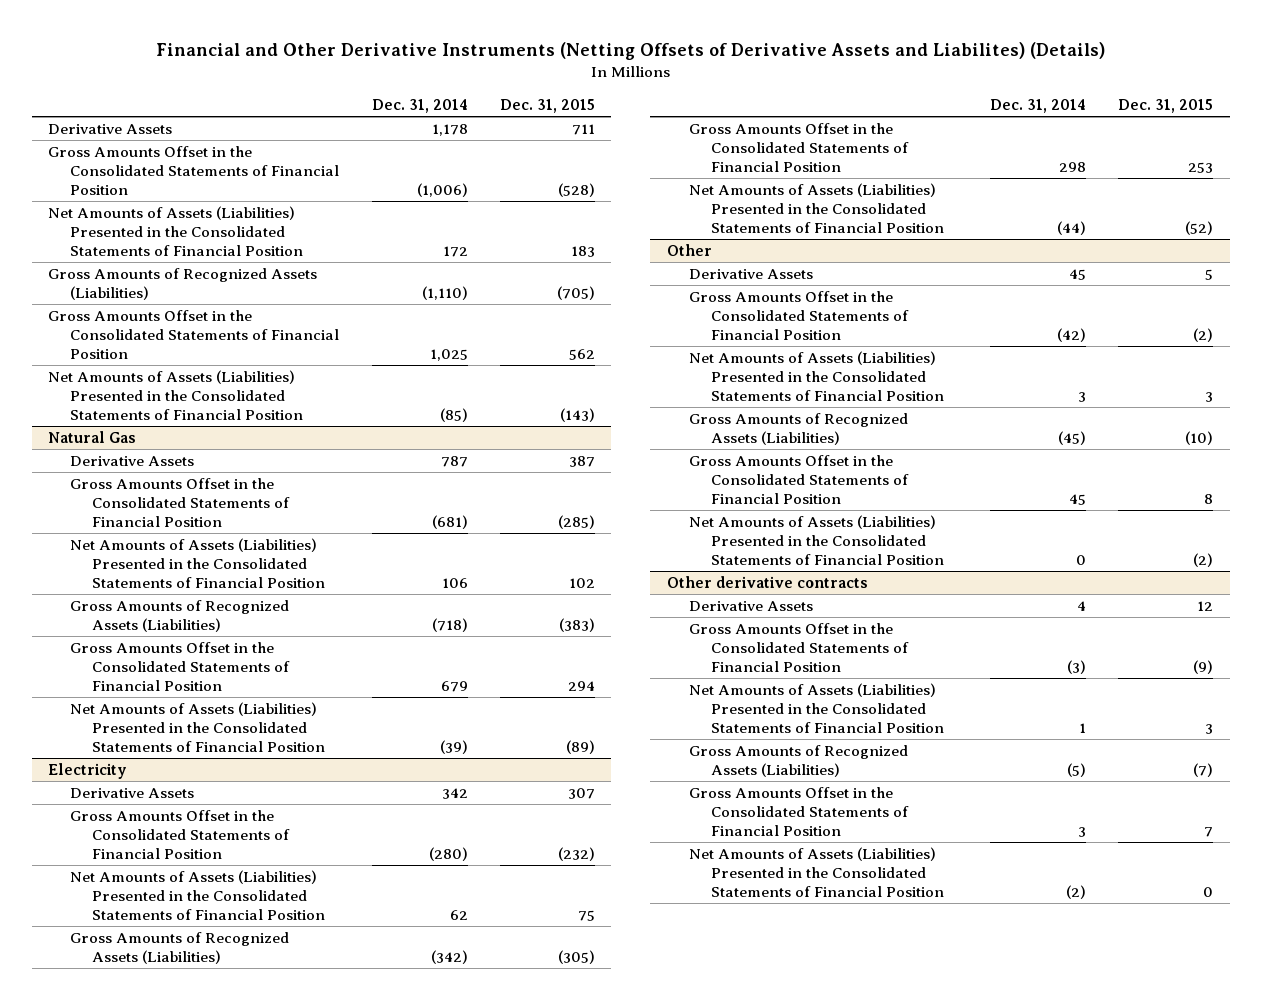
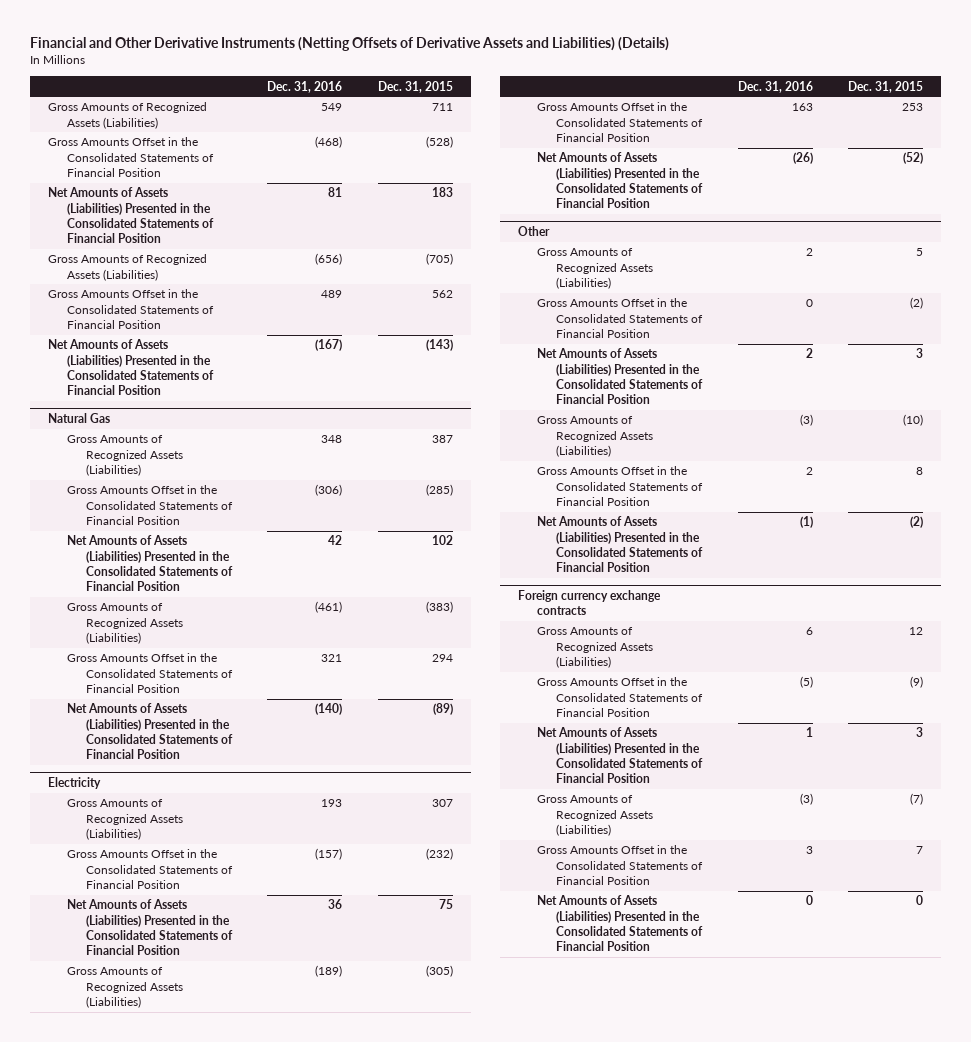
[155,42,1105,61] Financial and Other Derivative Instruments (Netting Offsets of Derivative Assets and Liabilites) (Details) -> [29,37,669,52] Financial and Other Derivative Instruments (Netting Offsets of Derivative Assets and Liabilities) (Details)
[371,99,468,114] Dec. 31, 2014 -> none
none -> [267,80,343,93] Dec. 31, 2016
[48,124,173,135] Derivative Assets -> [47,102,207,129] Gross Amounts of Recognized Assets (Liabilities)
[70,456,195,467] Derivative Assets -> [66,435,183,477] Gross Amounts of Recognized Assets (Liabilities)
[70,788,195,799] Derivative Assets -> [66,799,183,841] Gross Amounts of Recognized Assets (Liabilities)
[688,269,813,280] Derivative Assets -> [537,248,654,290] Gross Amounts of Recognized Assets (Liabilities)
[666,576,868,589] Other derivative contracts -> [518,589,662,616] Foreign currency exchange contracts
[688,601,813,612] Derivative Assets -> [537,627,654,669] Gross Amounts of Recognized Assets (Liabilities)

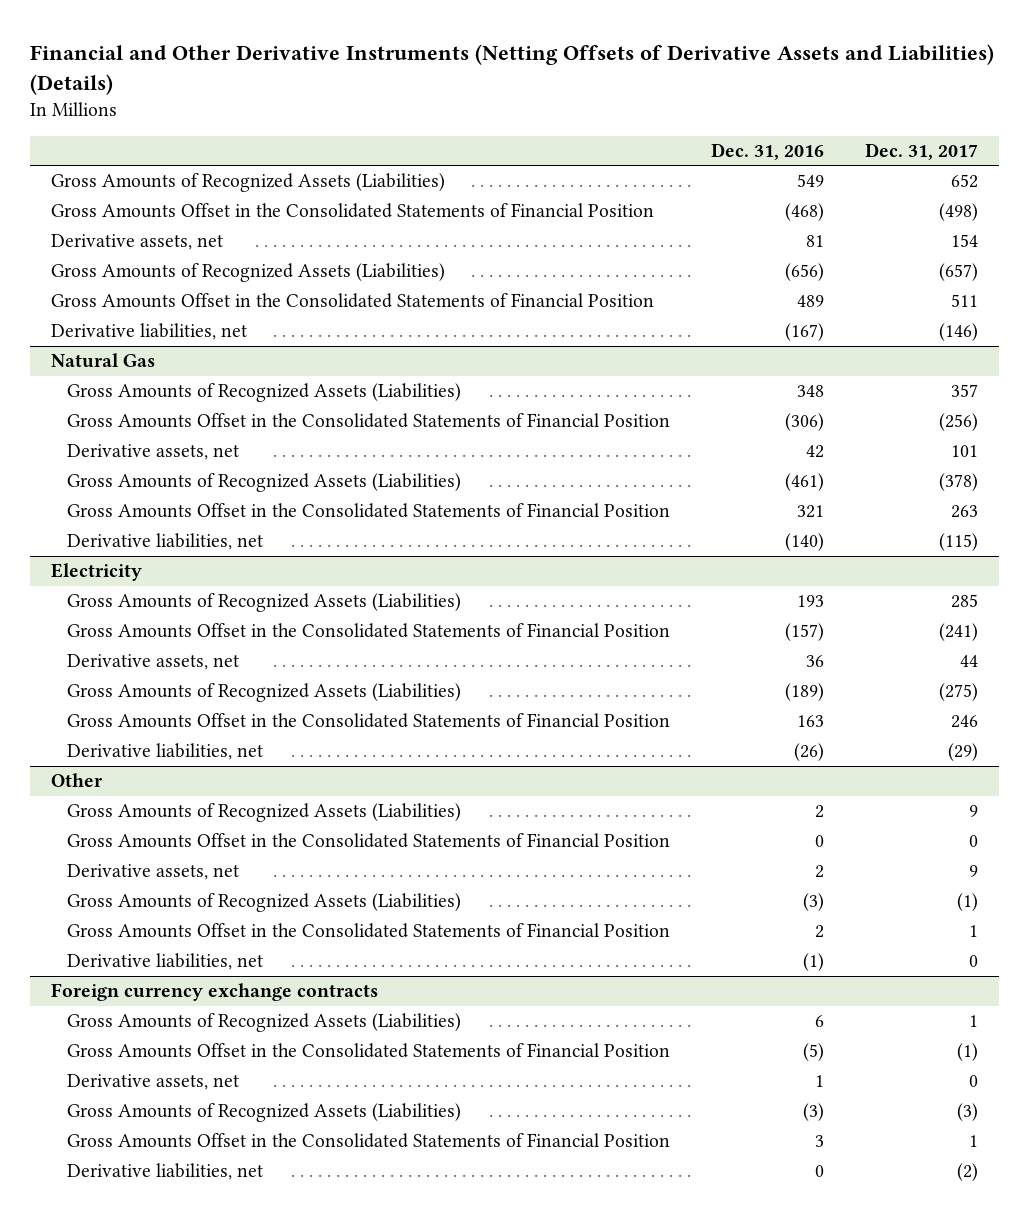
[377,80,453,93] Dec. 31, 2015 -> none
none -> [865,142,979,160] Dec. 31, 2017
[47,187,214,244] Net Amounts of Assets (Liabilities) Presented in the Consolidated Statements of Financial Position -> [50,234,223,251] Derivative assets, net
[47,339,214,396] Net Amounts of Assets (Liabilities) Presented in the Consolidated Statements of Financial Position -> [50,323,247,341] Derivative liabilities, net
[66,535,233,592] Net Amounts of Assets (Liabilities) Presented in the Consolidated Statements of Financial Position -> [67,444,240,461] Derivative assets, net
[66,703,233,760] Net Amounts of Assets (Liabilities) Presented in the Consolidated Statements of Financial Position -> [67,533,264,551] Derivative liabilities, net
[66,899,233,956] Net Amounts of Assets (Liabilities) Presented in the Consolidated Statements of Financial Position -> [67,654,240,671] Derivative assets, net
[537,152,704,209] Net Amounts of Assets (Liabilities) Presented in the Consolidated Statements of Financial Position -> [67,743,264,761] Derivative liabilities, net
[537,348,704,405] Net Amounts of Assets (Liabilities) Presented in the Consolidated Statements of Financial Position -> [67,864,240,881] Derivative assets, net
[537,516,704,573] Net Amounts of Assets (Liabilities) Presented in the Consolidated Statements of Financial Position -> [67,953,264,971] Derivative liabilities, net
[537,727,704,784] Net Amounts of Assets (Liabilities) Presented in the Consolidated Statements of Financial Position -> [67,1074,240,1091] Derivative assets, net
[537,895,704,952] Net Amounts of Assets (Liabilities) Presented in the Consolidated Statements of Financial Position -> [67,1163,264,1181] Derivative liabilities, net

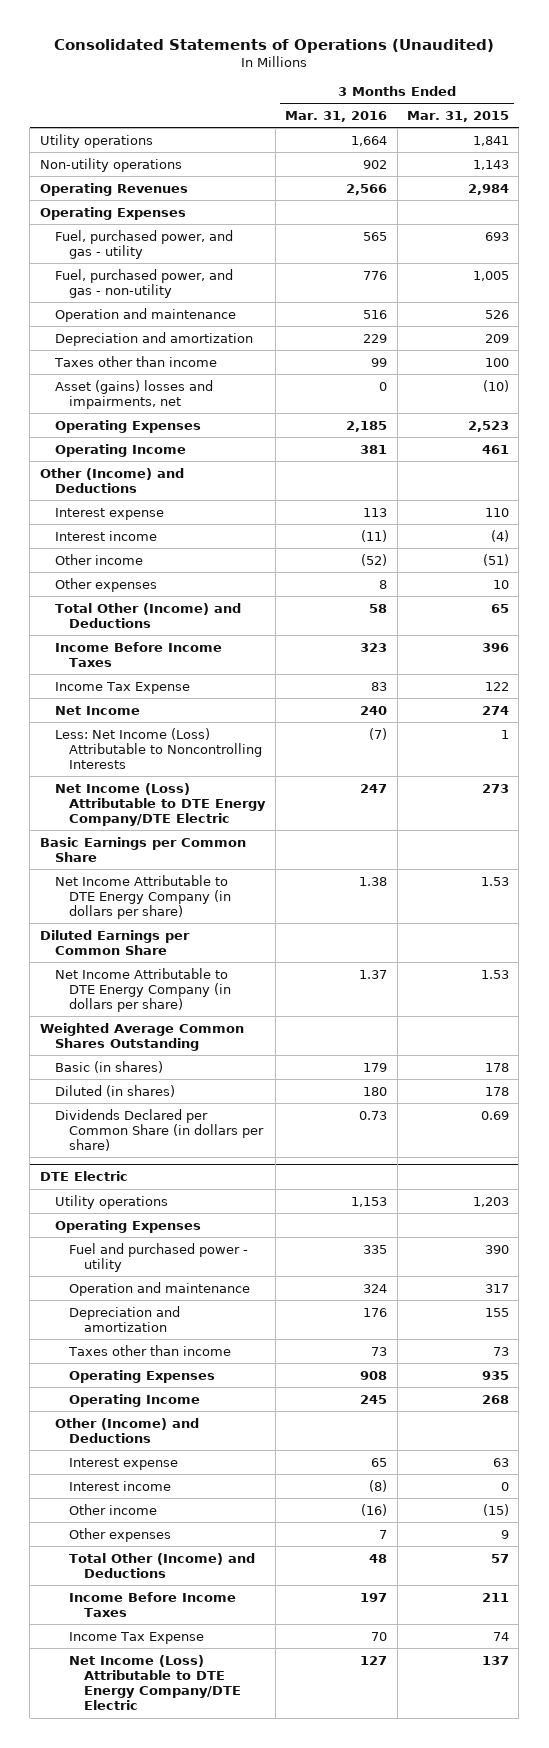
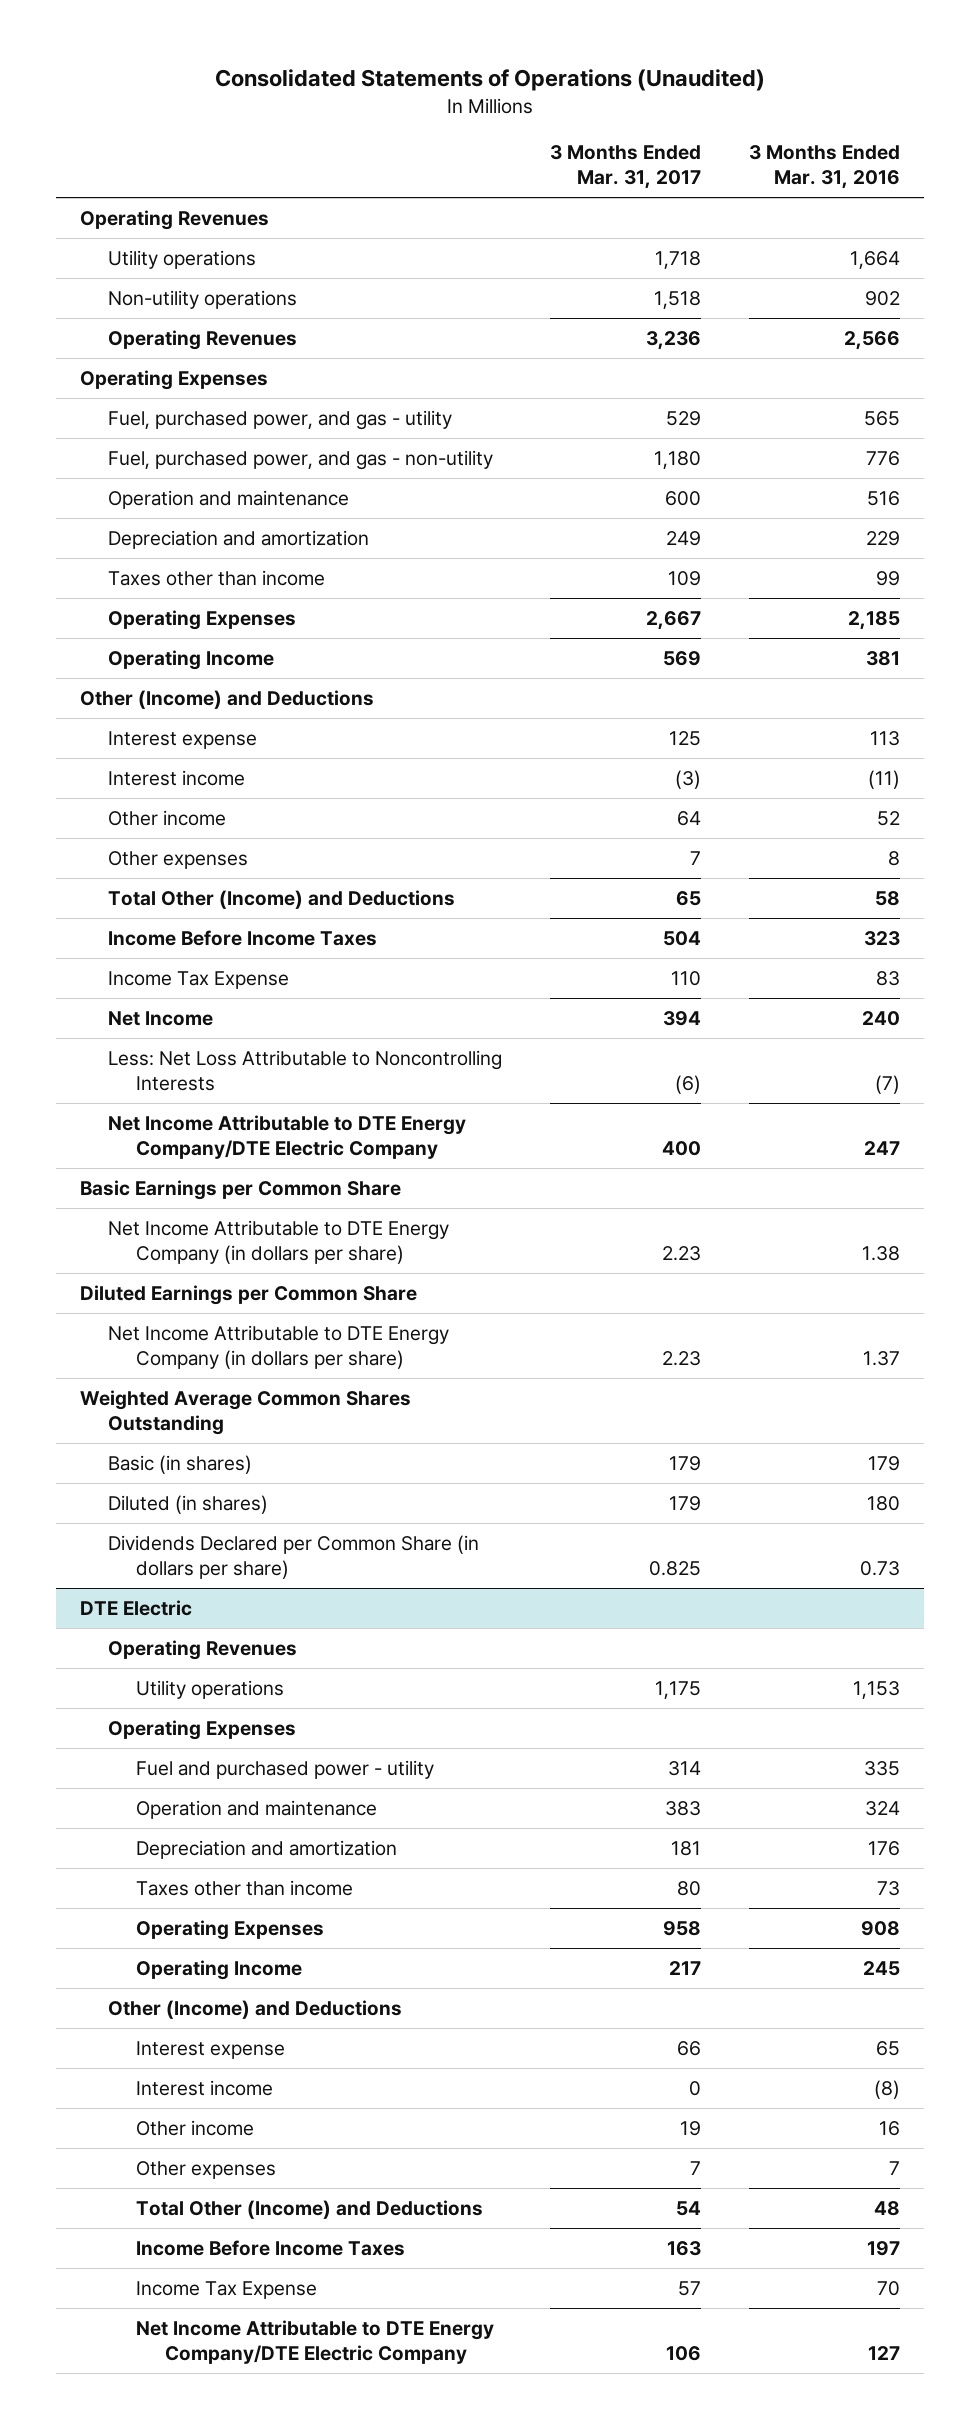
[406,111,509,123] Mar. 31, 2015 -> none
none -> [550,145,702,190] 3 Months Ended Mar. 31, 2017
none -> [79,210,269,231] Operating Revenues
[54,379,213,409] Asset (gains) losses and impairments, net -> none
[361,553,388,566] (52) -> [877,811,901,827] 52
[54,727,263,770] Less: Net Income (Loss) Attributable to Noncontrolling Interests -> [108,1050,503,1092] Less: Net Loss Attributable to Noncontrolling Interests
[54,782,267,827] Net Income (Loss) Attributable to DTE Energy Company/DTE Electric -> [108,1115,467,1160] Net Income Attributable to DTE Energy Company/DTE Electric Company
none -> [108,1640,298,1661] Operating Revenues
[361,1503,388,1516] (16) -> [879,2121,901,2137] 16
[69,1654,242,1711] Net Income (Loss) Attributable to DTE Energy Company/DTE Electric -> [136,2320,495,2365] Net Income Attributable to DTE Energy Company/DTE Electric Company

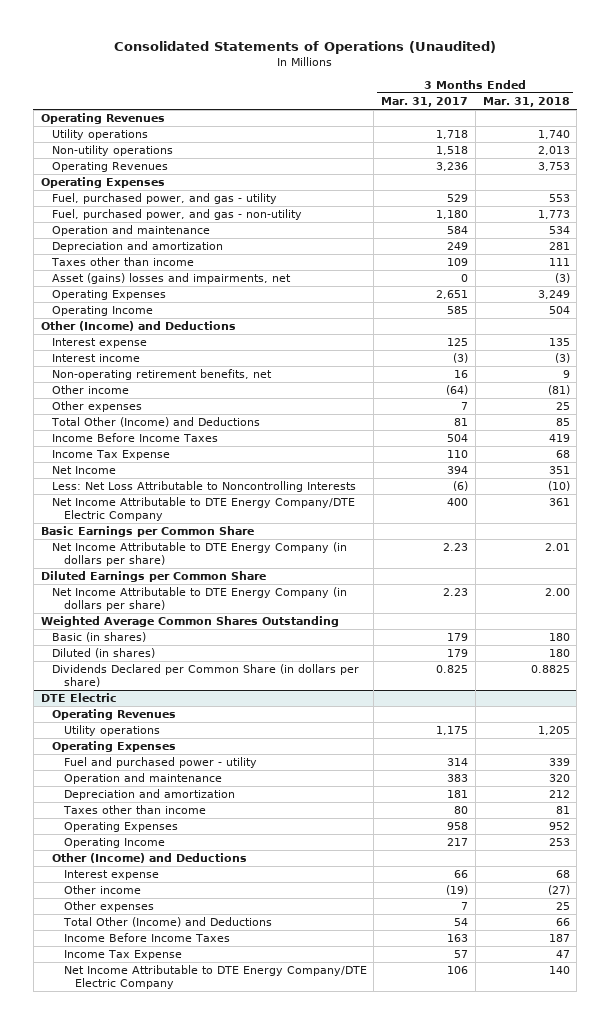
[749,145,901,190] 3 Months Ended Mar. 31, 2016 -> none
none -> [482,97,570,108] Mar. 31, 2018
[665,491,702,507] 600 -> [447,226,469,235] 584
none -> [52,273,292,285] Asset (gains) losses and impairments, net
[646,611,702,631] 2,667 -> [436,290,469,300] 2,651
[663,651,702,667] 569 -> [447,306,469,315] 585
none -> [52,369,273,381] Non-operating retirement benefits, net
[677,811,702,827] 64 -> [446,385,469,396] (64)
[676,891,702,907] 65 -> [454,418,469,427] 81
[136,2080,274,2097] Interest income -> none
[680,2121,702,2137] 19 -> [446,885,469,896] (19)

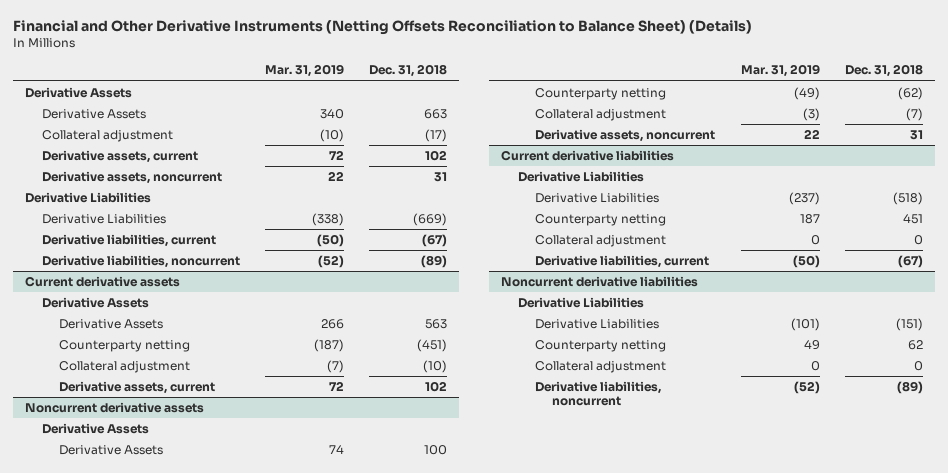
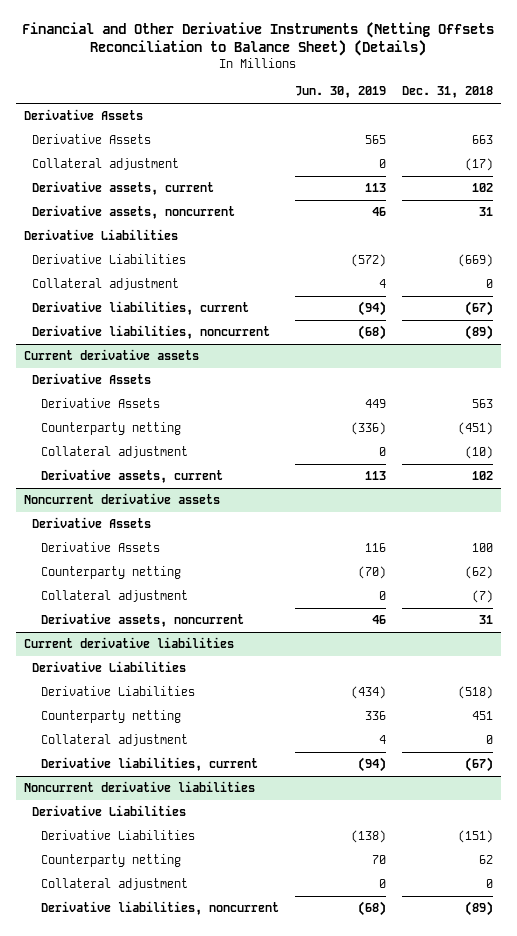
[264,64,344,78] Mar. 31, 2019 -> none
none -> [294,86,386,99] Jun. 30, 2019
none -> [32,277,180,290] Collateral adjustment

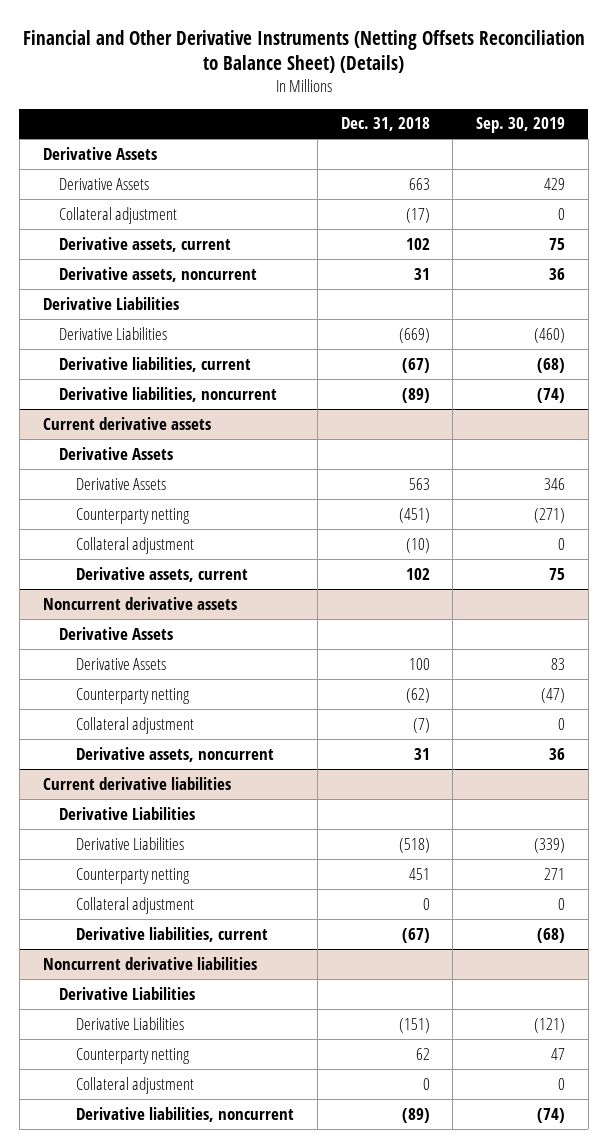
[294,86,386,99] Jun. 30, 2019 -> none
none -> [476,117,566,134] Sep. 30, 2019
[32,277,180,290] Collateral adjustment -> none

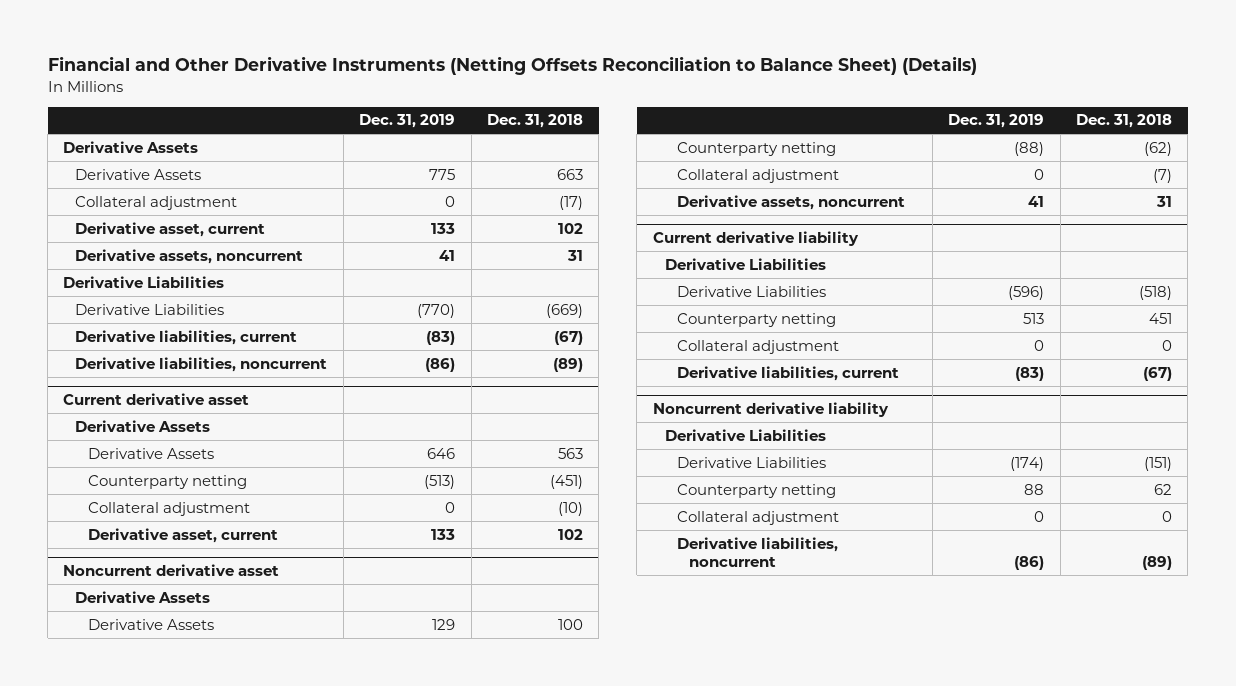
[476,117,566,134] Sep. 30, 2019 -> none
none -> [359,114,456,129] Dec. 31, 2019
[59,236,232,252] Derivative assets, current -> [75,221,266,237] Derivative asset, current
[42,416,211,430] Current derivative assets -> [63,392,250,405] Current derivative asset
[76,566,249,582] Derivative assets, current -> [87,527,278,543] Derivative asset, current
[42,596,237,610] Noncurrent derivative assets -> [63,563,280,576] Noncurrent derivative asset
[42,776,231,790] Current derivative liabilities -> [652,230,859,246] Current derivative liability
[42,956,257,970] Noncurrent derivative liabilities -> [652,401,889,417] Noncurrent derivative liability

